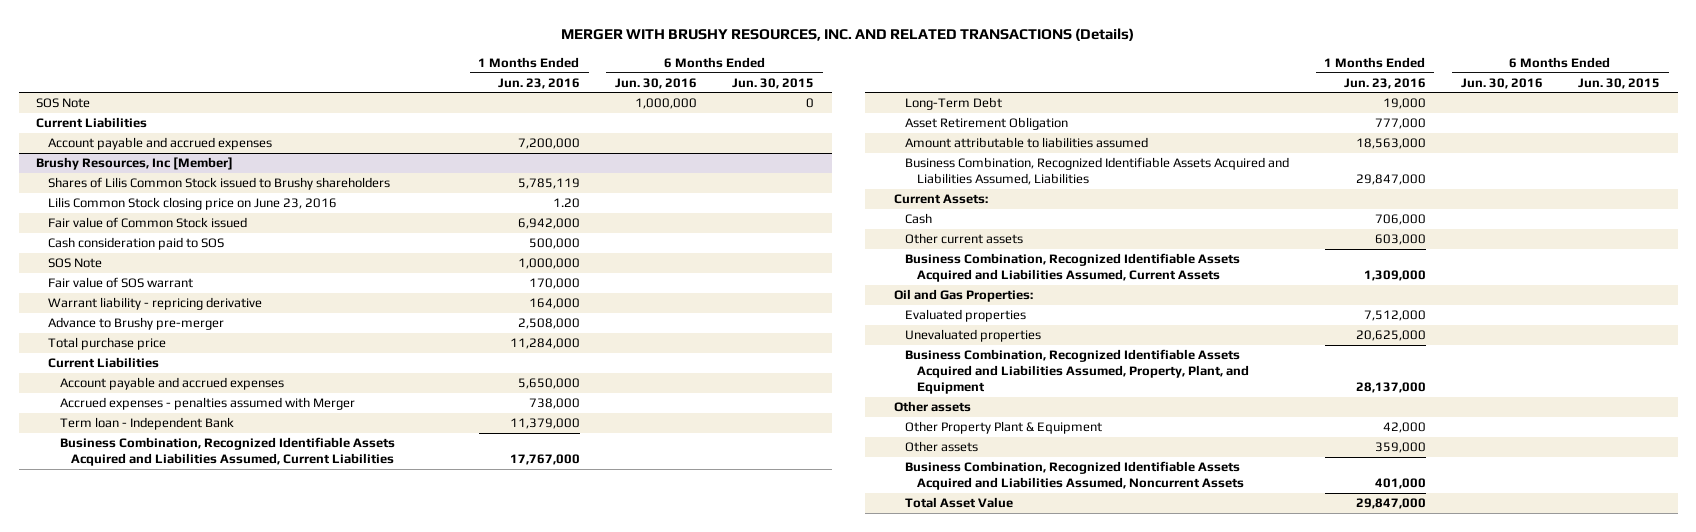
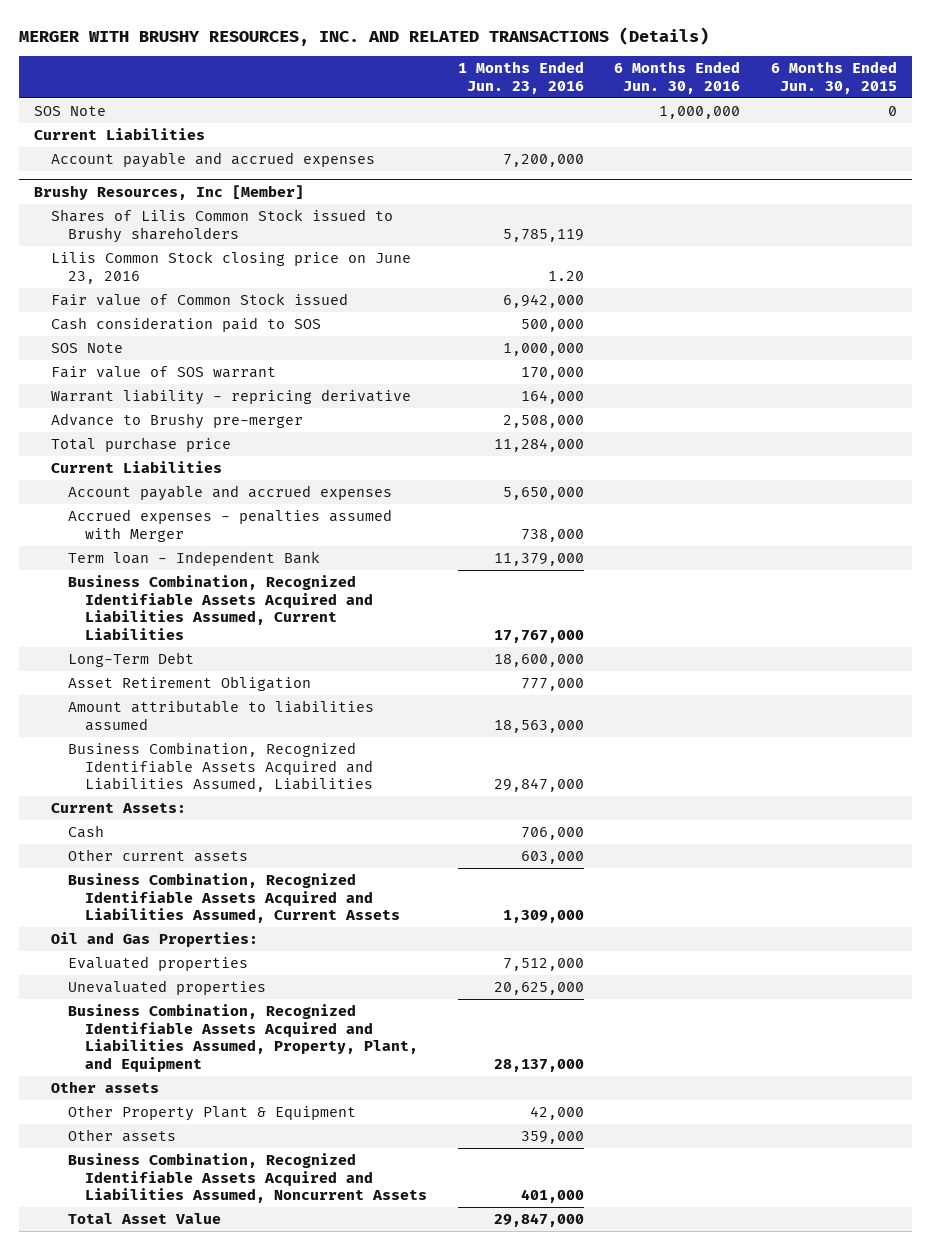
[1382,98,1426,110] 19,000 -> [493,654,584,668] 18,600,000

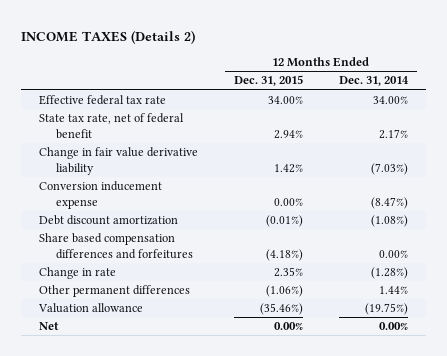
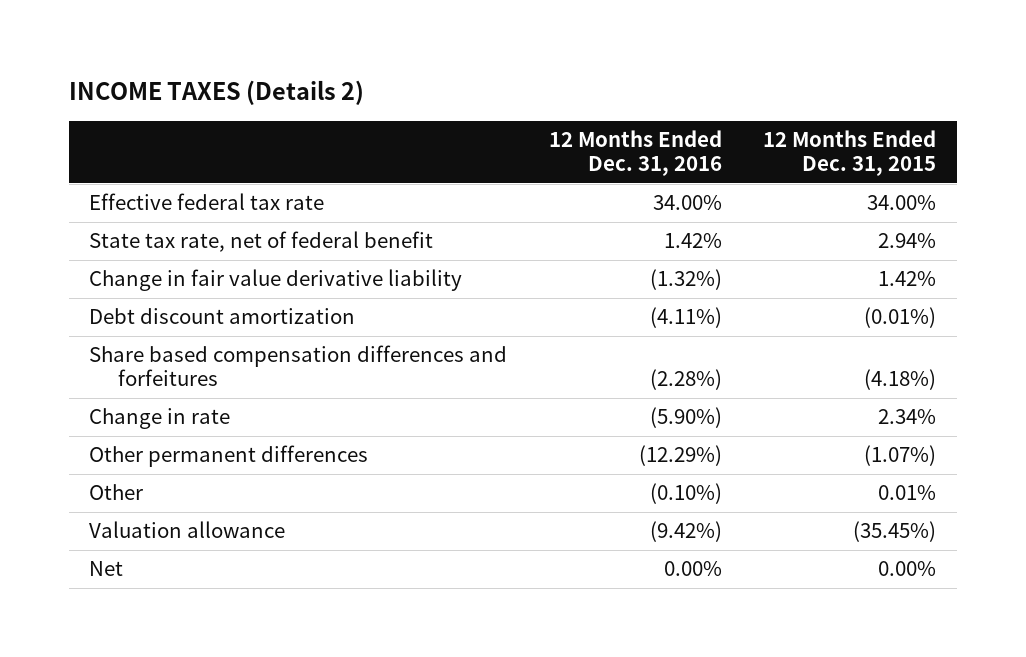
[338,76,409,87] Dec. 31, 2014 -> none
none -> [548,130,722,177] 12 Months Ended Dec. 31, 2016
[39,181,163,209] Conversion inducement expense -> none
[274,267,304,278] 2.35% -> [878,409,937,425] 2.34%
[266,285,304,298] (1.06%) -> [864,445,937,467] (1.07%)
none -> [89,484,144,501] Other
[260,303,304,316] (35.46%) -> [853,521,937,543] (35.45%)

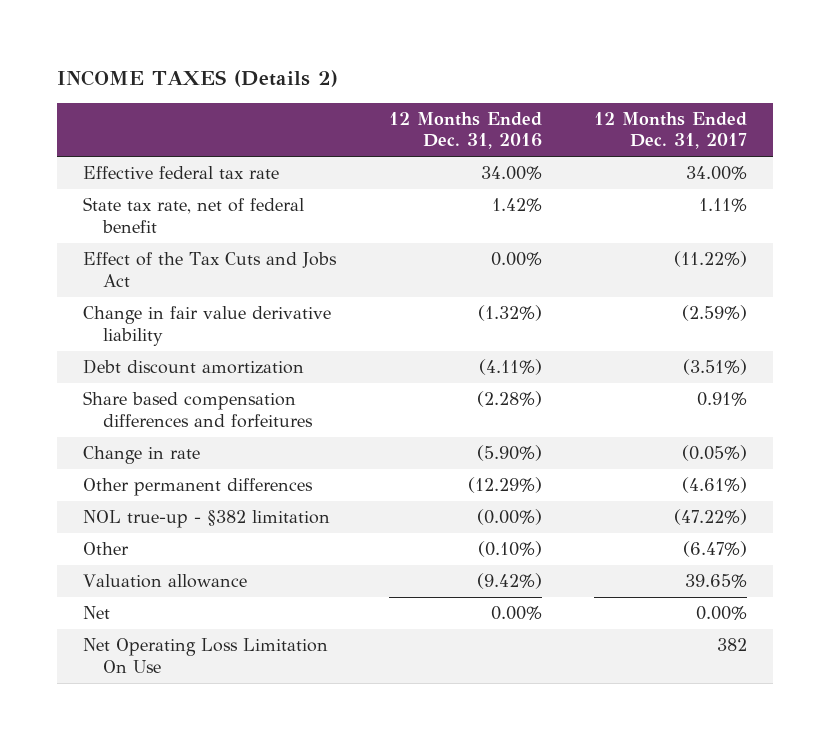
[763,130,937,177] 12 Months Ended Dec. 31, 2015 -> none
none -> [594,111,748,150] 12 Months Ended Dec. 31, 2017
none -> [83,252,338,287] Effect of the Tax Cuts and Jobs Act
none -> [83,510,331,529] NOL true-up - §382 limitation
none -> [83,638,329,673] Net Operating Loss Limitation On Use

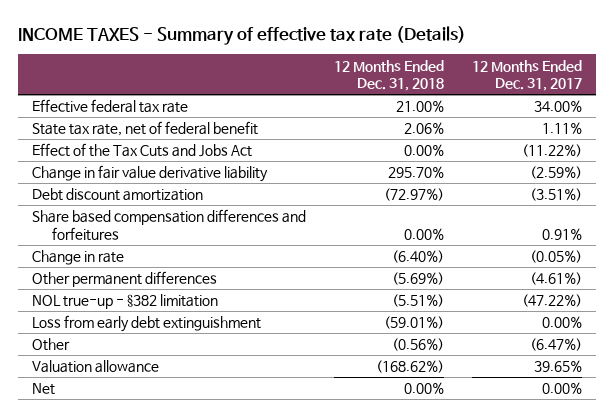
[57,69,339,87] INCOME TAXES (Details 2) -> [18,26,467,46] INCOME TAXES - Summary of effective tax rate (Details)
[388,111,542,150] 12 Months Ended Dec. 31, 2016 -> none
none -> [334,59,445,91] 12 Months Ended Dec. 31, 2018
none -> [32,315,262,333] Loss from early debt extinguishment
[83,638,329,673] Net Operating Loss Limitation On Use -> none

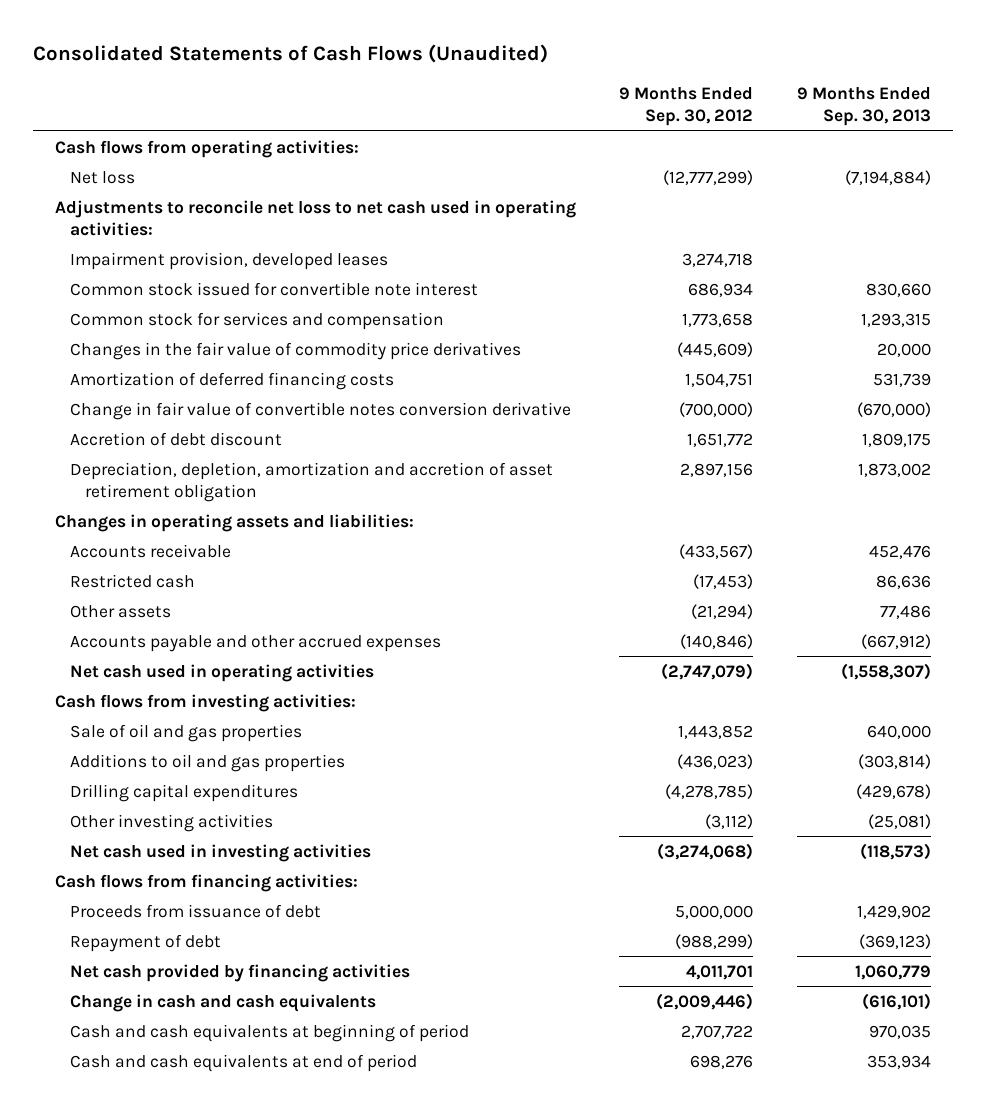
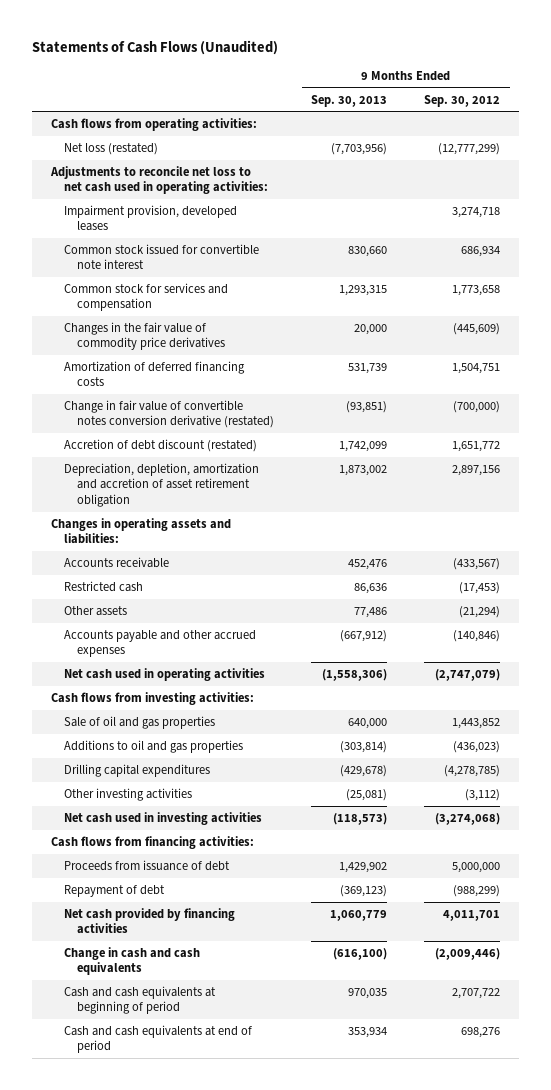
[32,44,548,64] Consolidated Statements of Cash Flows (Unaudited) -> [32,39,279,55] Statements of Cash Flows (Unaudited)
[69,170,135,184] Net loss -> [64,142,159,155] Net loss (restated)
[844,169,931,185] (7,194,884) -> [331,142,388,155] (7,703,956)
[69,401,571,420] Change in fair value of convertible notes conversion derivative -> [64,399,275,429] Change in fair value of convertible notes conversion derivative (restated)
[856,401,931,417] (670,000) -> [346,400,388,413] (93,851)
[69,431,282,446] Accretion of debt discount -> [64,438,258,452] Accretion of debt discount (restated)
[861,432,931,447] 1,809,175 -> [339,440,388,452] 1,742,099
[840,662,931,680] (1,558,307) -> [322,668,388,681] (1,558,306)
[861,992,931,1010] (616,101) -> [333,947,388,960] (616,100)

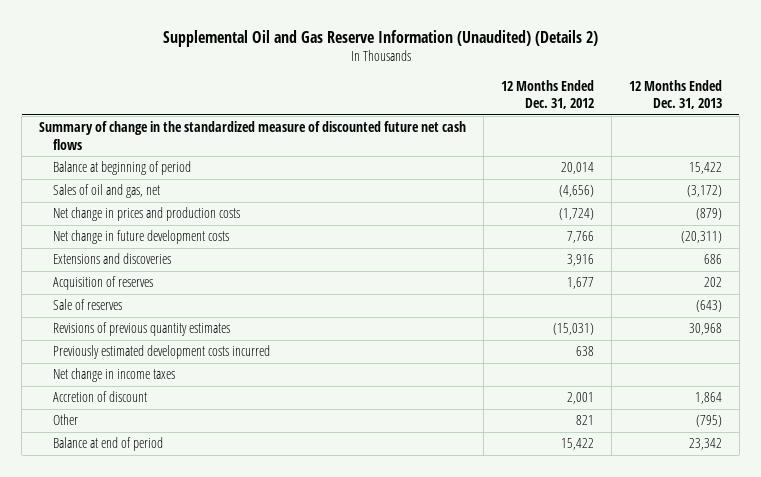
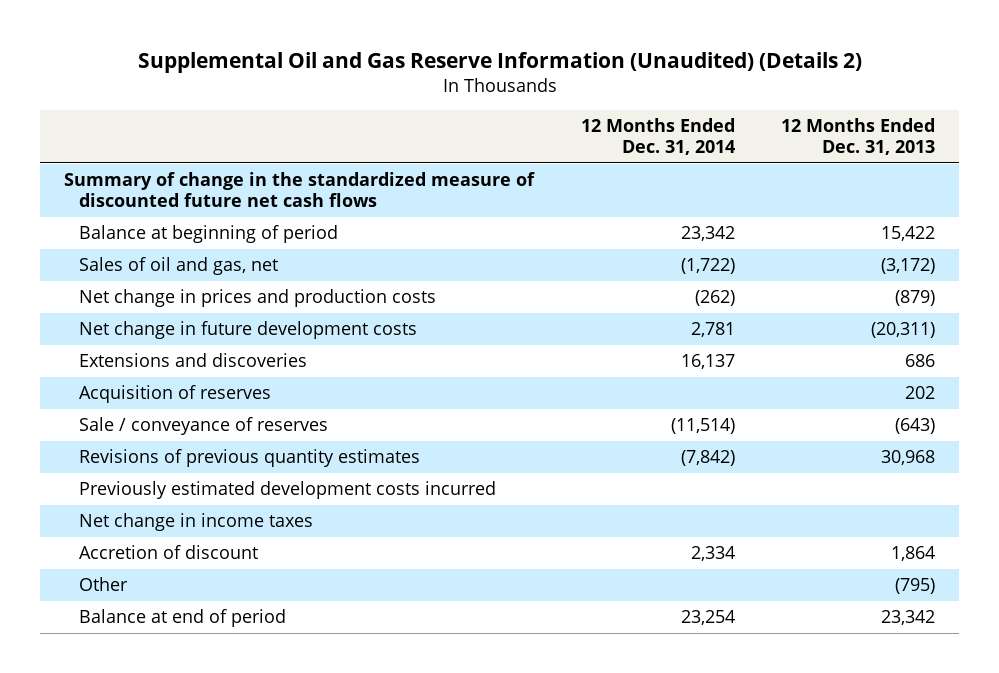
[501,80,595,110] 12 Months Ended Dec. 31, 2012 -> none
none -> [580,118,735,156] 12 Months Ended Dec. 31, 2014
[53,299,123,311] Sale of reserves -> [79,417,329,436] Sale / conveyance of reserves

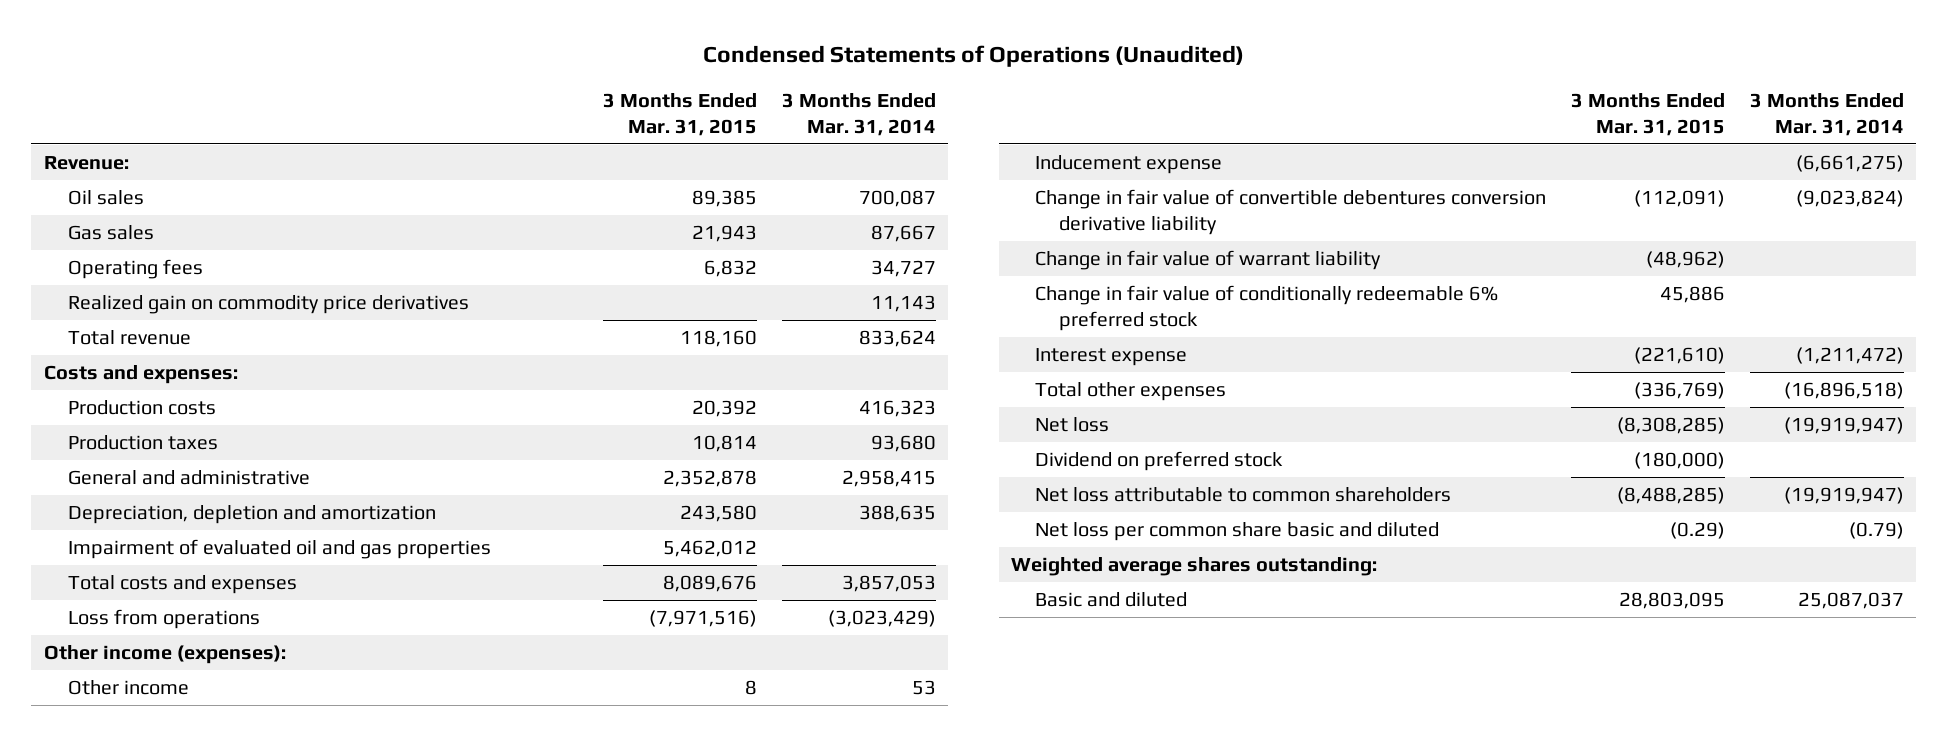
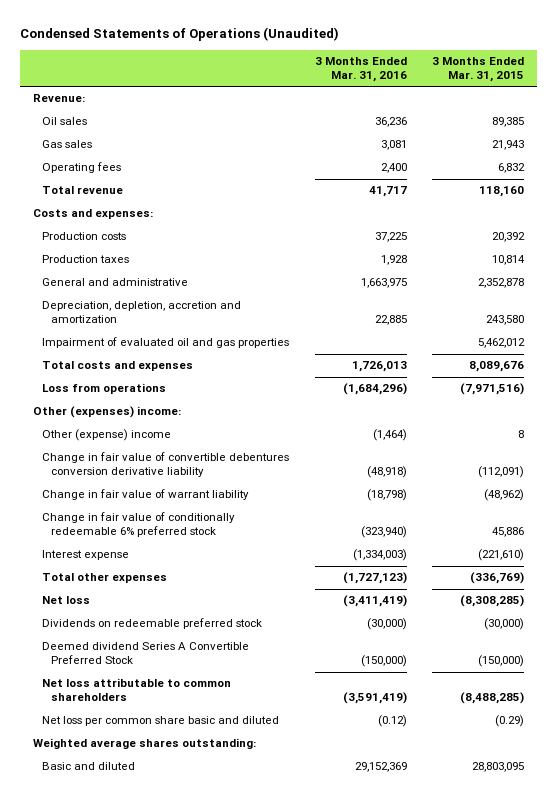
[782,92,937,136] 3 Months Ended Mar. 31, 2014 -> none
none -> [314,56,407,82] 3 Months Ended Mar. 31, 2016
[67,294,469,314] Realized gain on commodity price derivatives -> none
[67,504,436,524] Depreciation, depletion and amortization -> [41,301,241,324] Depreciation, depletion, accretion and amortization
[1035,154,1223,174] Inducement expense -> none
[43,644,286,664] Other income (expenses): -> [33,406,182,419] Other (expenses) income:
[67,679,189,695] Other income -> [41,429,171,442] Other (expense) income
[1035,450,1284,471] Dividend on preferred stock -> [41,618,262,630] Dividends on redeemable preferred stock
[1633,451,1725,469] (180,000) -> [484,618,525,631] (30,000)
none -> [41,642,249,665] Deemed dividend Series A Convertible Preferred Stock

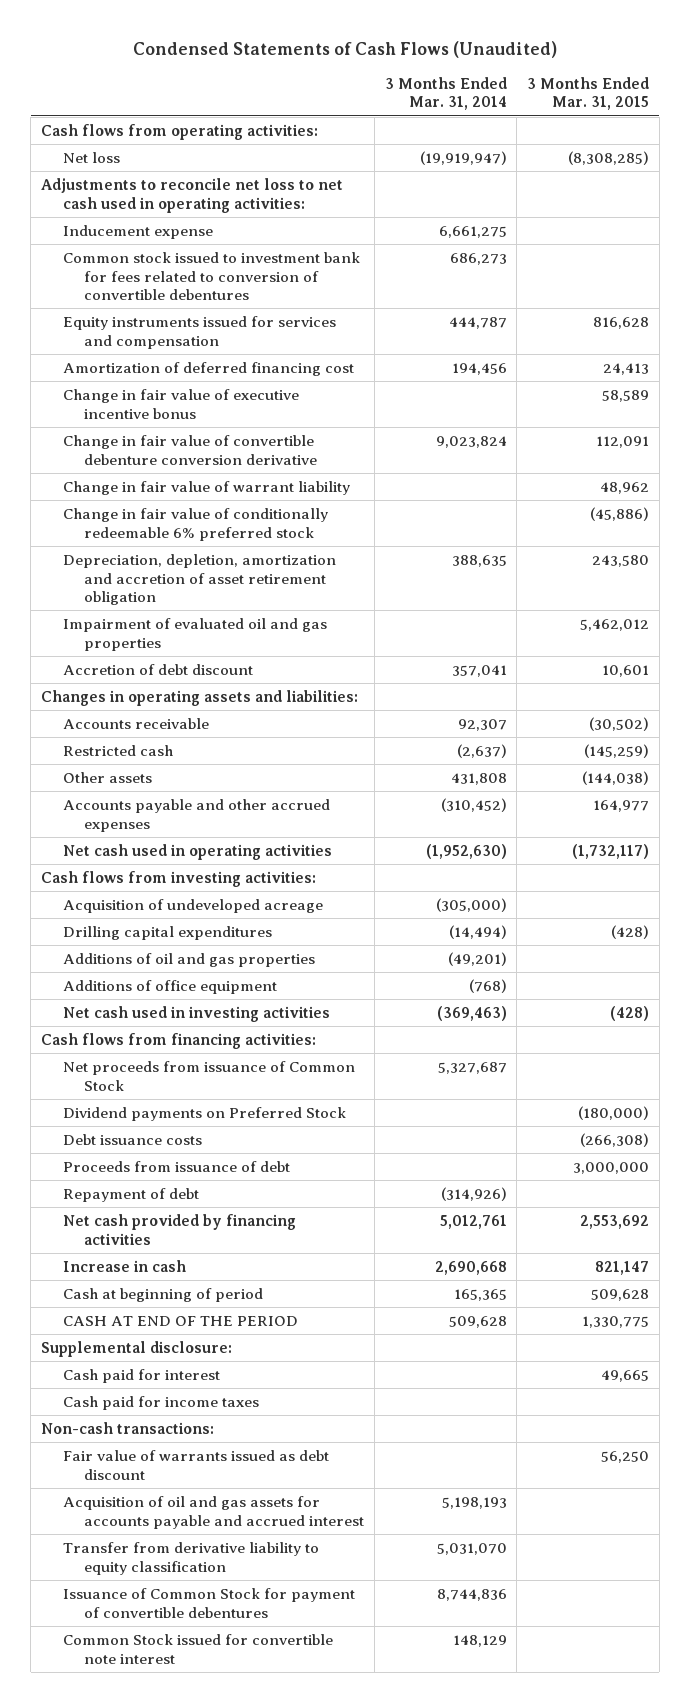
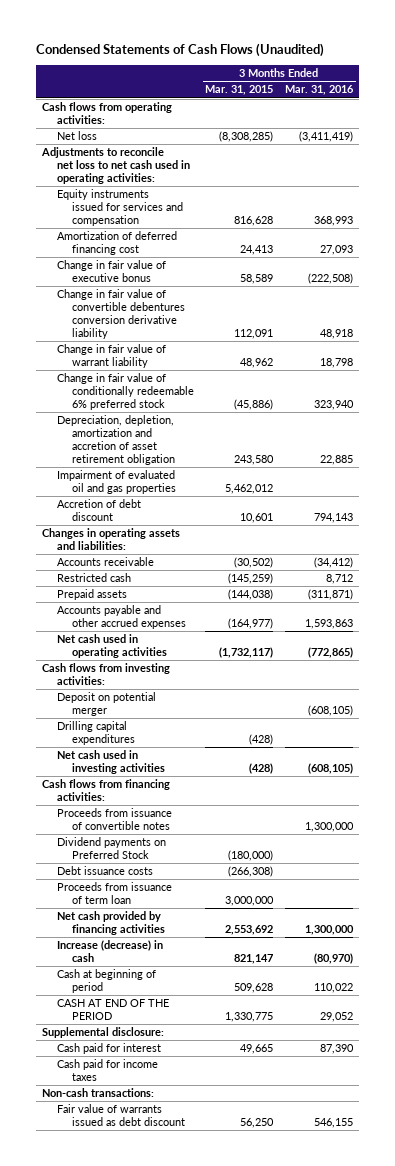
[384,76,507,111] 3 Months Ended Mar. 31, 2014 -> none
none -> [285,85,355,96] Mar. 31, 2016
[62,224,213,239] Inducement expense -> none
[62,251,360,301] Common stock issued to investment bank for fees related to conversion of convertible debentures -> none
[62,388,299,419] Change in fair value of executive incentive bonus -> [57,260,167,283] Change in fair value of executive bonus
[62,434,318,465] Change in fair value of convertible debenture conversion derivative -> [57,289,185,340] Change in fair value of convertible debentures conversion derivative liability
[62,771,152,783] Other assets -> [57,589,128,601] Prepaid assets
[592,799,649,812] 164,977 -> [228,618,274,630] (164,977)
[62,898,323,913] Acquisition of undeveloped acreage -> none
none -> [57,692,157,717] Deposit on potential merger
[62,952,315,967] Additions of oil and gas properties -> none
[62,979,277,994] Additions of office equipment -> none
[62,1060,355,1091] Net proceeds from issuance of Common Stock -> none
none -> [57,808,173,831] Proceeds from issuance of convertible notes
[62,1187,199,1202] Repayment of debt -> none
[62,1160,290,1172] Proceeds from issuance of debt -> [57,882,173,905] Proceeds from issuance of term loan
[62,1259,186,1272] Increase in cash -> [57,940,164,963] Increase (decrease) in cash
[62,1495,365,1529] Acquisition of oil and gas assets for accounts payable and accrued interest -> none
[62,1541,319,1575] Transfer from derivative liability to equity classification -> none
[62,1587,355,1618] Issuance of Common Stock for payment of convertible debentures -> none
[62,1633,333,1664] Common Stock issued for convertible note interest -> none

